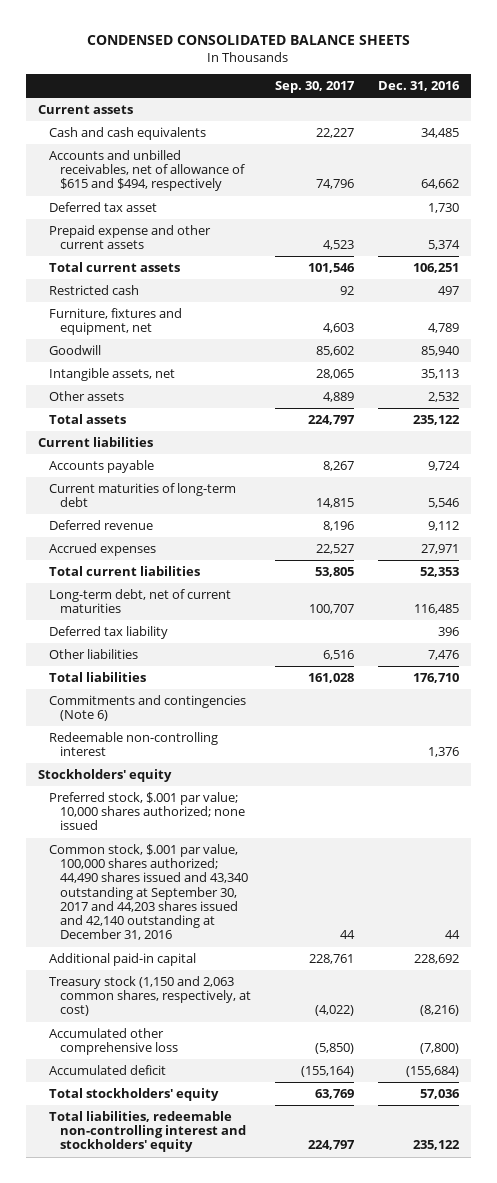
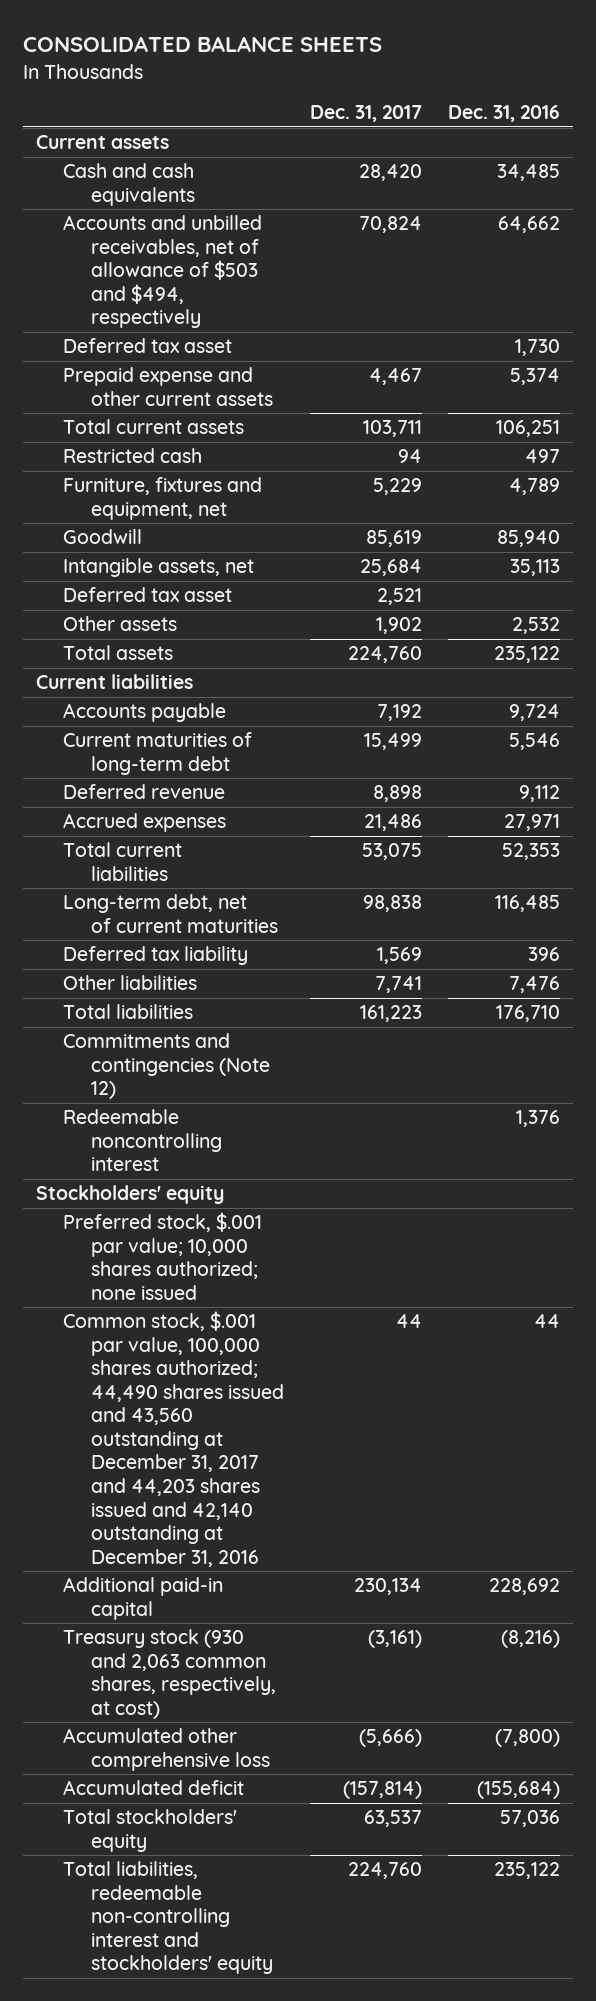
[87,35,411,46] CONDENSED CONSOLIDATED BALANCE SHEETS -> [22,36,382,53] CONSOLIDATED BALANCE SHEETS
[274,81,355,94] Sep. 30, 2017 -> none
none -> [310,105,423,123] Dec. 31, 2017
[48,149,245,192] Accounts and unbilled receivables, net of allowance of $615 and $494, respectively -> [63,215,263,329] Accounts and unbilled receivables, net of allowance of $503 and $494, respectively
none -> [63,587,233,603] Deferred tax asset
[48,694,246,722] Commitments and contingencies (Note 6) -> [63,1033,271,1100] Commitments and contingencies (Note 12)
[48,731,218,757] Redeemable non-controlling interest -> [63,1109,223,1172] Redeemable noncontrolling interest
[48,843,248,941] Common stock, $.001 par value, 100,000 shares authorized; 44,490 shares issued and 43,340 outstanding at September 30, 2017 and 44,203 shares issued and 42,140 outstanding at December 31, 2016 -> [63,1311,285,1567] Common stock, $.001 par value, 100,000 shares authorized; 44,490 shares issued and 43,560 outstanding at December 31, 2017 and 44,203 shares issued and 42,140 outstanding at December 31, 2016
[48,975,251,1017] Treasury stock (1,150 and 2,063 common shares, respectively, at cost) -> [63,1629,277,1719] Treasury stock (930 and 2,063 common shares, respectively, at cost)

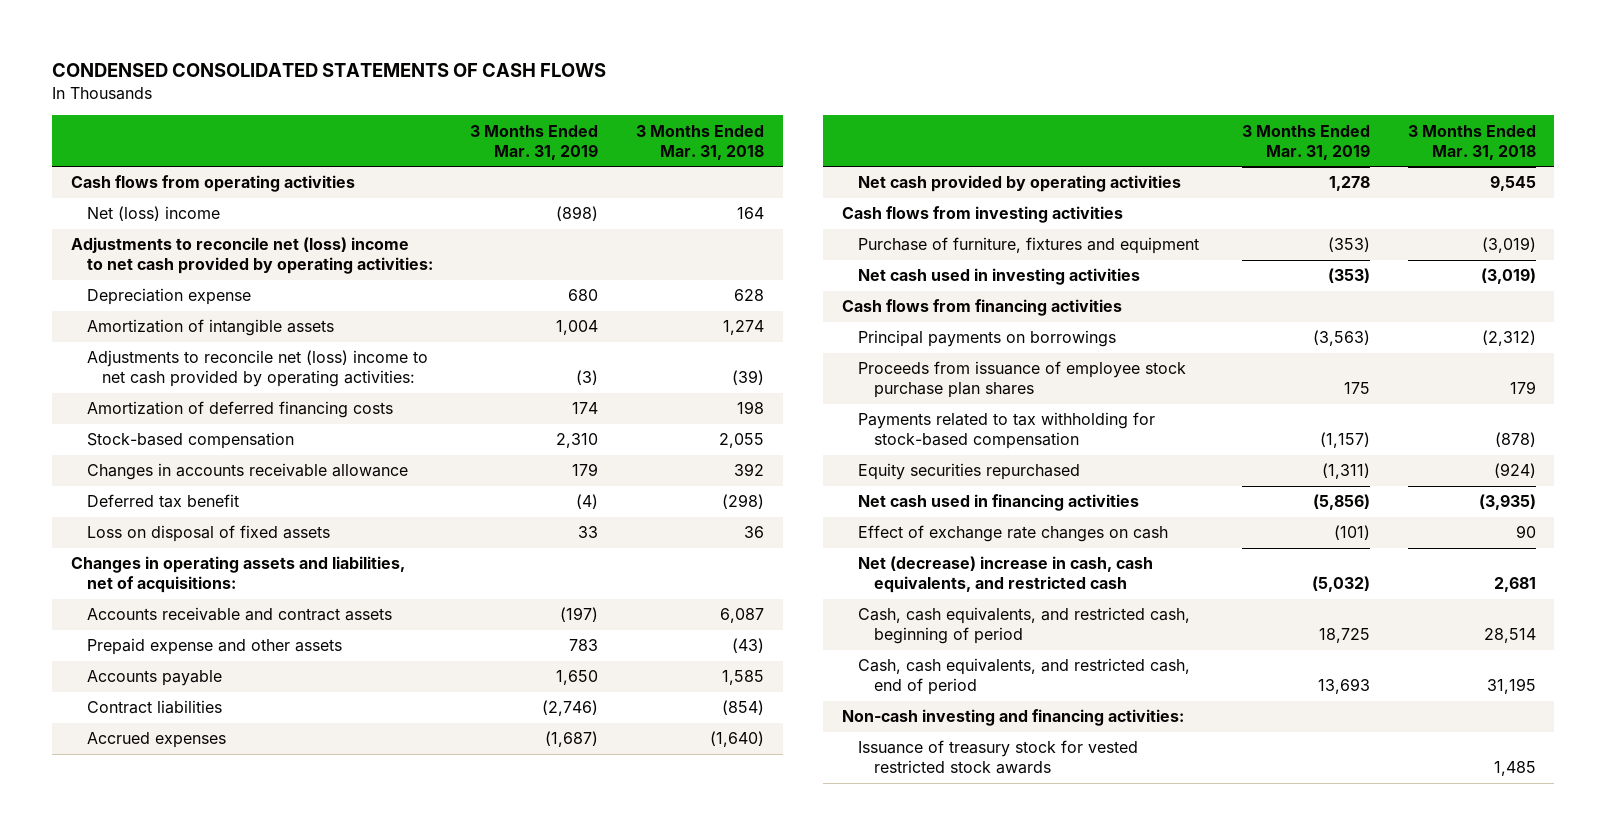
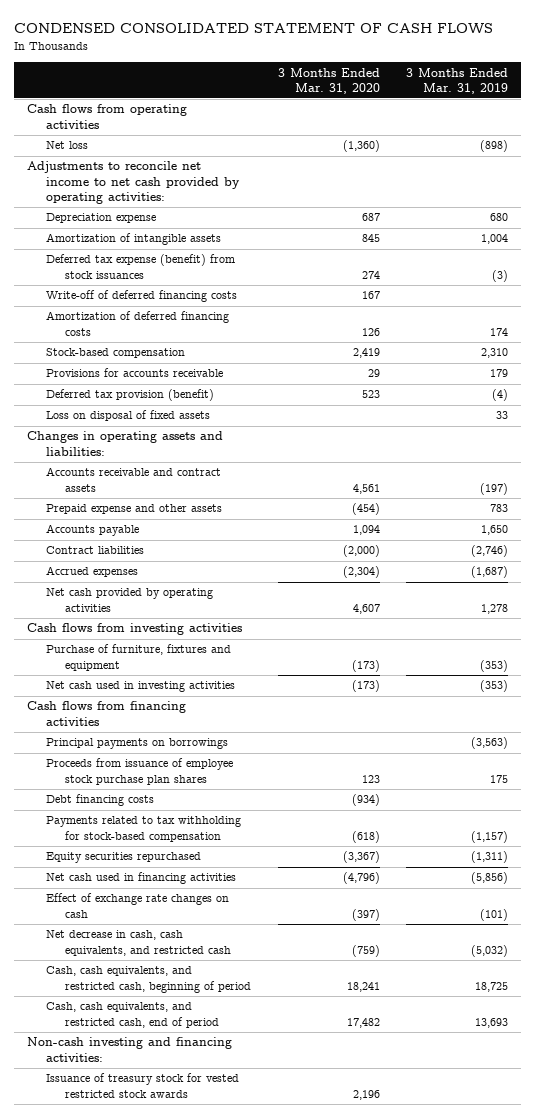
[52,63,607,78] CONDENSED CONSOLIDATED STATEMENTS OF CASH FLOWS -> [14,23,494,34] CONDENSED CONSOLIDATED STATEMENT OF CASH FLOWS
[636,124,765,160] 3 Months Ended Mar. 31, 2018 -> none
none -> [277,67,380,94] 3 Months Ended Mar. 31, 2020
[86,206,220,222] Net (loss) income -> [46,141,89,150] Net loss
[70,237,433,275] Adjustments to reconcile net (loss) income to net cash provided by operating activities: -> [27,161,241,204] Adjustments to reconcile net income to net cash provided by operating activities:
[86,350,428,388] Adjustments to reconcile net (loss) income to net cash provided by operating activities: -> [46,254,236,279] Deferred tax expense (benefit) from stock issuances
none -> [46,290,238,303] Write-off of deferred financing costs
[86,463,408,481] Changes in accounts receivable allowance -> [46,368,224,378] Provisions for accounts receivable
[86,494,239,509] Deferred tax benefit -> [46,389,215,402] Deferred tax provision (benefit)
[70,556,405,594] Changes in operating assets and liabilities, net of acquisitions: -> [27,431,224,456] Changes in operating assets and liabilities:
none -> [46,794,155,807] Debt financing costs
[858,556,1154,594] Net (decrease) increase in cash, cash equivalents, and restricted cash -> [46,930,232,956] Net decrease in cash, cash equivalents, and restricted cash

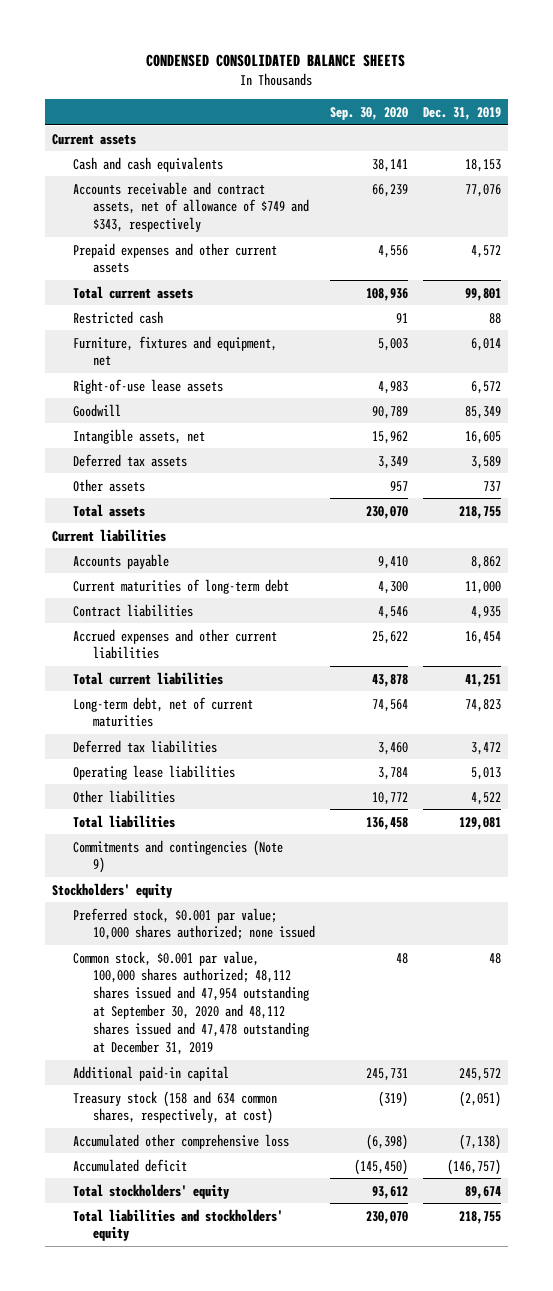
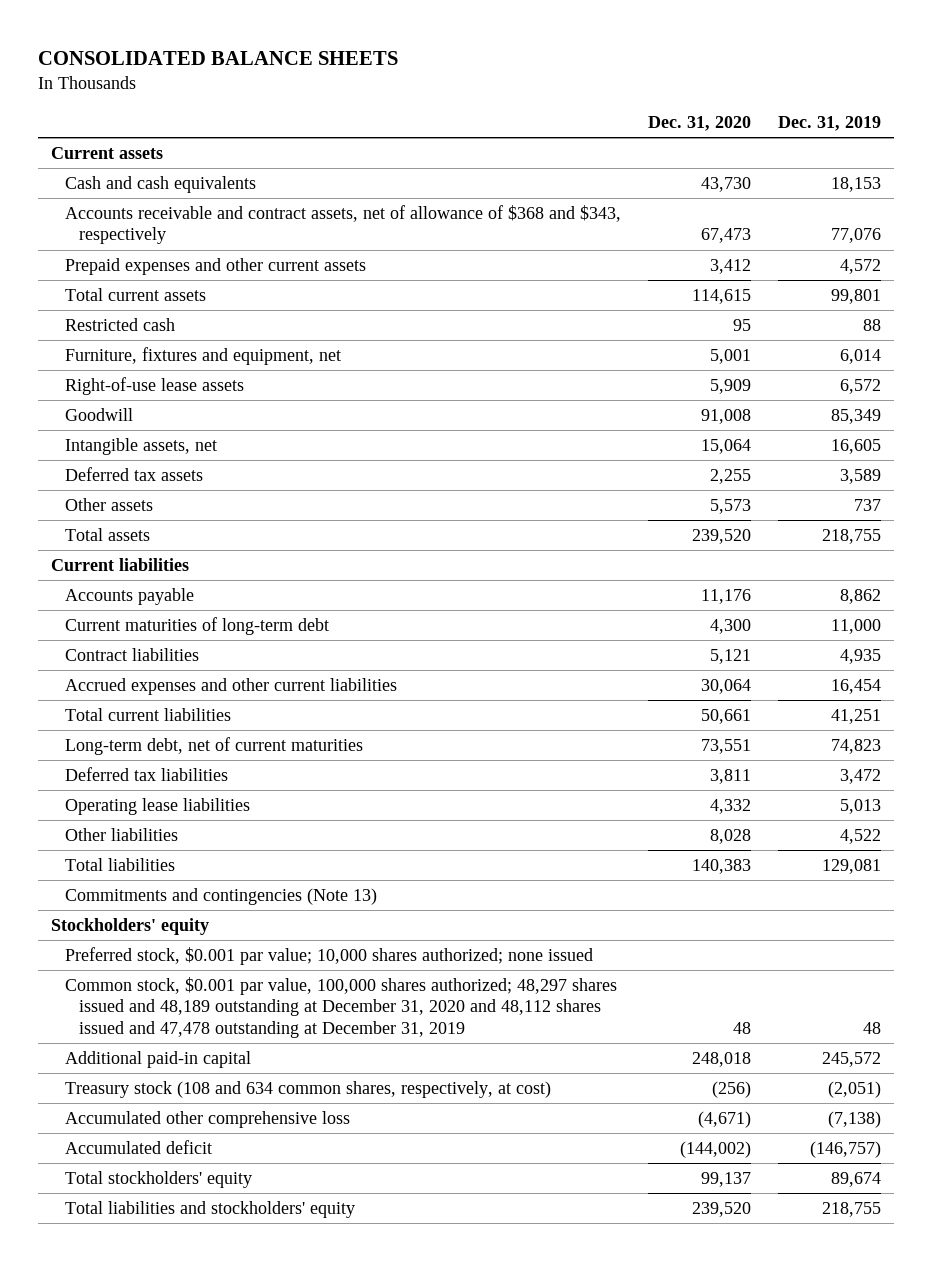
[146,54,406,68] CONDENSED CONSOLIDATED BALANCE SHEETS -> [37,51,398,66] CONSOLIDATED BALANCE SHEETS
[330,106,409,120] Sep. 30, 2020 -> none
none -> [647,115,751,131] Dec. 31, 2020
[72,181,310,233] Accounts receivable and contract assets, net of allowance of $749 and $343, respectively -> [65,204,622,245] Accounts receivable and contract assets, net of allowance of $368 and $343, respectively
[72,839,283,874] Commitments and contingencies (Note 9) -> [65,887,378,905] Commitments and contingencies (Note 13)
[72,950,310,1055] Common stock, $0.001 par value, 100,000 shares authorized; 48,112 shares issued and 47,954 outstanding at September 30, 2020 and 48,112 shares issued and 47,478 outstanding at December 31, 2019 -> [65,976,618,1038] Common stock, $0.001 par value, 100,000 shares authorized; 48,297 shares issued and 48,189 outstanding at December 31, 2020 and 48,112 shares issued and 47,478 outstanding at December 31, 2019
[72,1090,277,1125] Treasury stock (158 and 634 common shares, respectively, at cost) -> [65,1080,552,1098] Treasury stock (108 and 634 common shares, respectively, at cost)

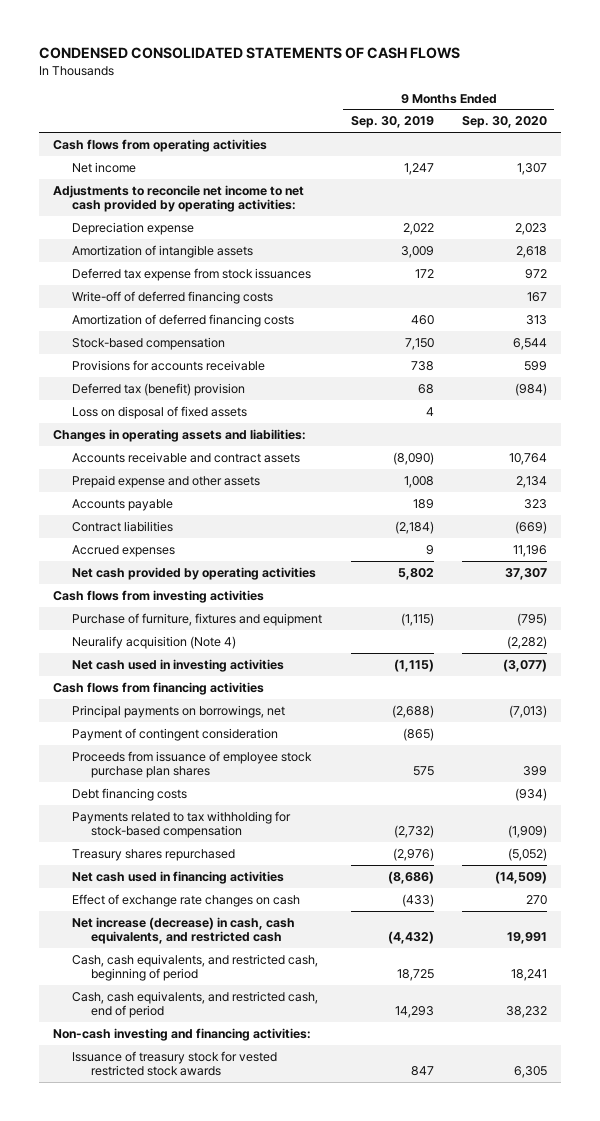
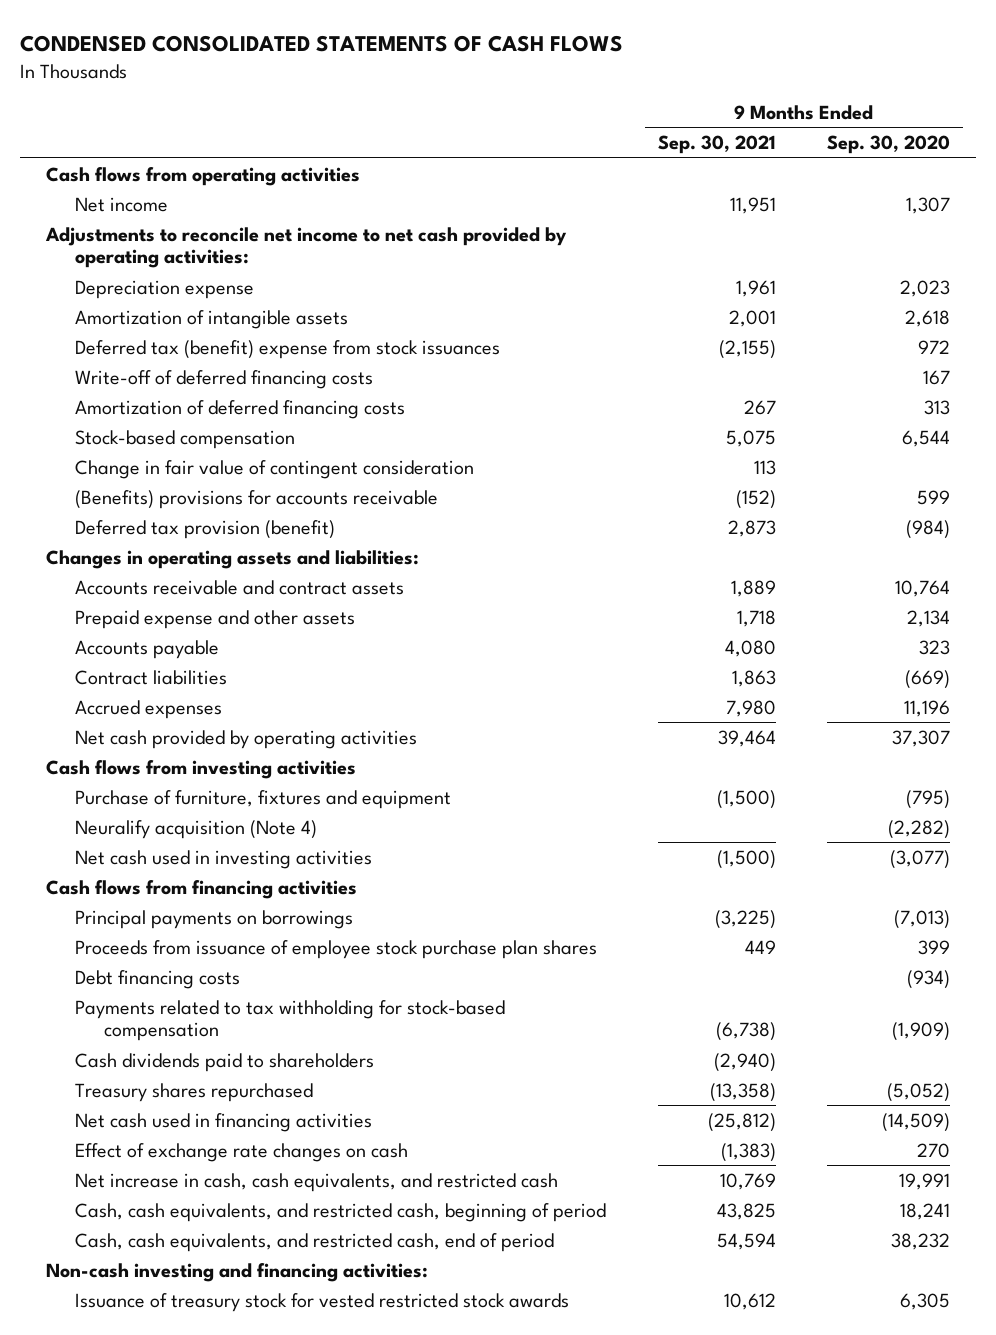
[350,116,434,129] Sep. 30, 2019 -> none
none -> [657,135,776,155] Sep. 30, 2021
[72,267,312,281] Deferred tax expense from stock issuances -> [74,339,500,359] Deferred tax (benefit) expense from stock issuances
[72,405,248,419] Loss on disposal of fixed assets -> none
none -> [74,459,474,479] Change in fair value of contingent consideration
[72,359,266,371] Provisions for accounts receivable -> [74,489,438,509] (Benefits) provisions for accounts receivable
[72,382,246,396] Deferred tax (benefit) provision -> [74,519,335,539] Deferred tax provision (benefit)
[72,727,279,741] Payment of contingent consideration -> none
[72,704,286,718] Principal payments on borrowings, net -> [74,909,353,929] Principal payments on borrowings
none -> [74,1052,374,1072] Cash dividends paid to shareholders
[72,916,296,945] Net increase (decrease) in cash, cash equivalents, and restricted cash -> [74,1172,558,1192] Net increase in cash, cash equivalents, and restricted cash

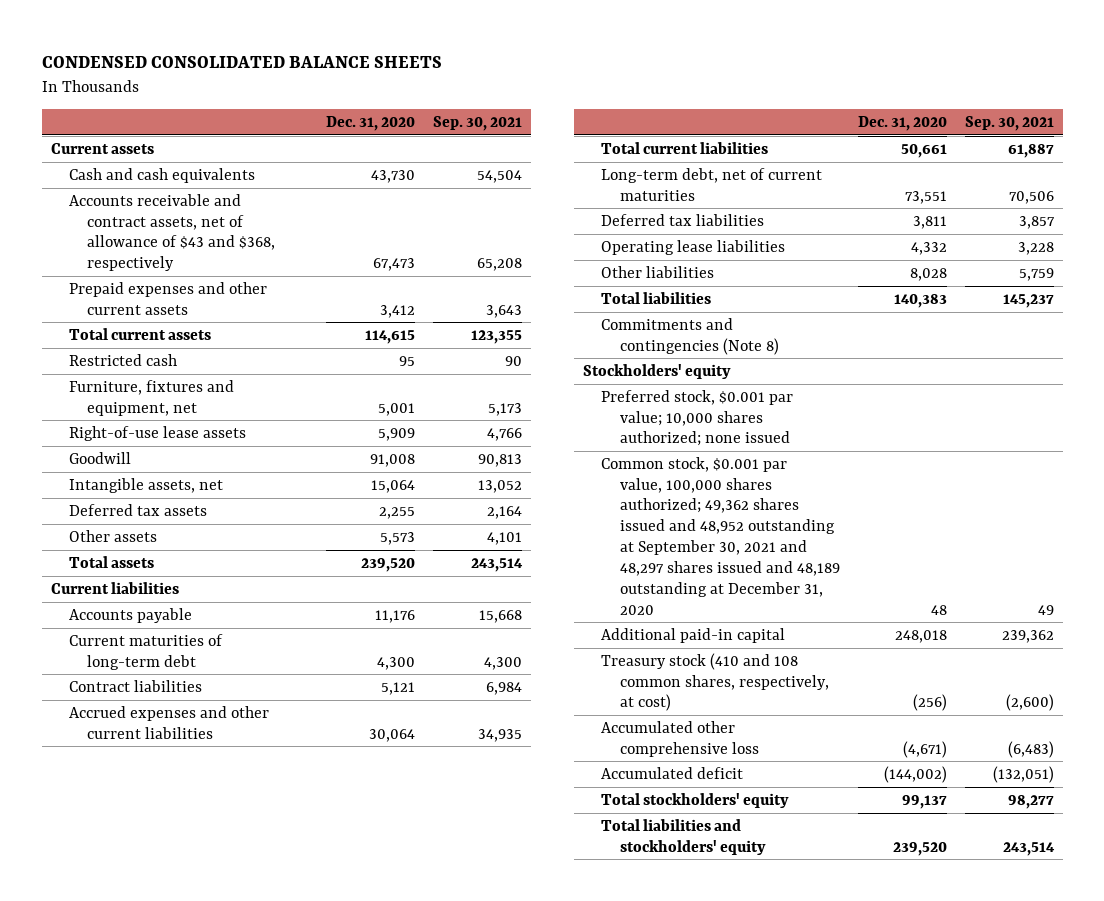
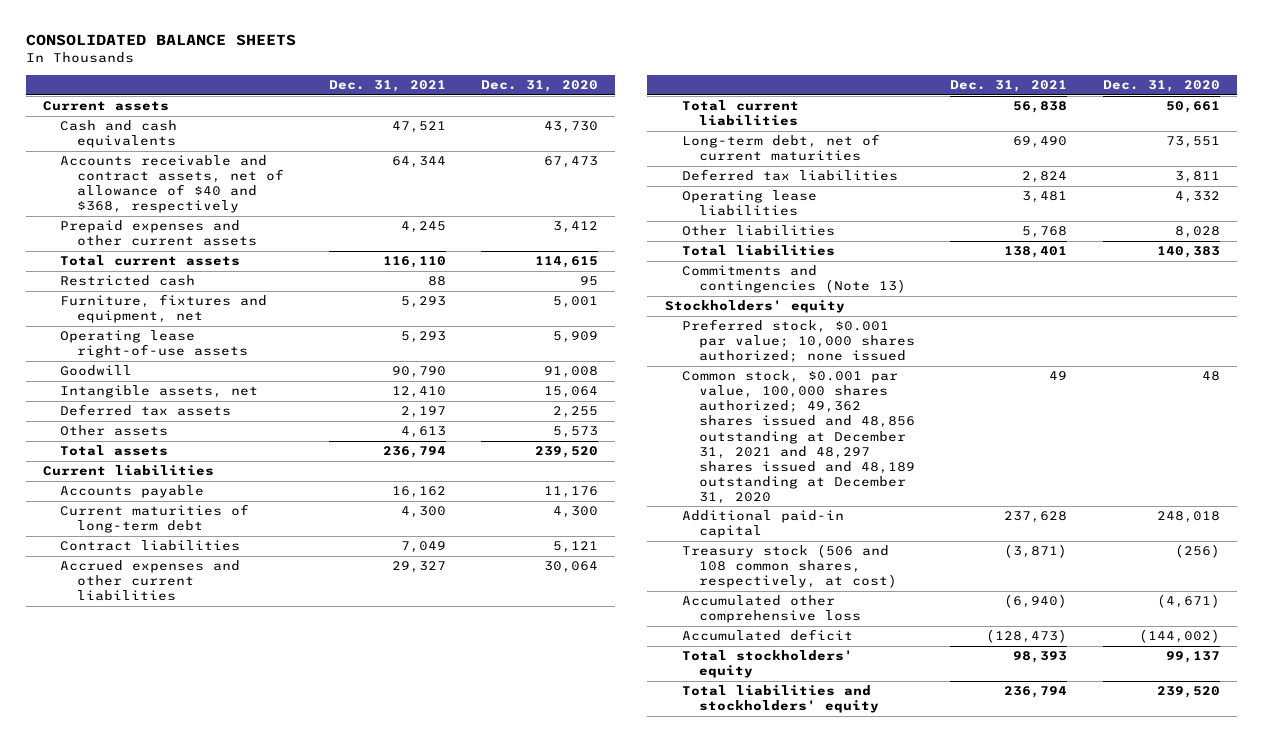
[41,56,442,69] CONDENSED CONSOLIDATED BALANCE SHEETS -> [25,34,296,47] CONSOLIDATED BALANCE SHEETS
[432,115,522,131] Sep. 30, 2021 -> none
none -> [328,80,446,93] Dec. 31, 2021
[69,193,276,272] Accounts receivable and contract assets, net of allowance of $43 and $368, respectively -> [60,155,285,214] Accounts receivable and contract assets, net of allowance of $40 and $368, respectively
[69,425,247,441] Right-of-use lease assets -> [60,330,249,359] Operating lease right-of-use assets
[601,317,779,355] Commitments and contingencies (Note 8) -> [681,265,907,294] Commitments and contingencies (Note 13)
[601,456,840,615] Common stock, $0.001 par value, 100,000 shares authorized; 49,362 shares issued and 48,952 outstanding at September 30, 2021 and 48,297 shares issued and 48,189 outstanding at December 31, 2020 -> [681,370,916,504] Common stock, $0.001 par value, 100,000 shares authorized; 49,362 shares issued and 48,856 outstanding at December 31, 2021 and 48,297 shares issued and 48,189 outstanding at December 31, 2020
[601,652,829,712] Treasury stock (410 and 108 common shares, respectively, at cost) -> [681,544,898,589] Treasury stock (506 and 108 common shares, respectively, at cost)

